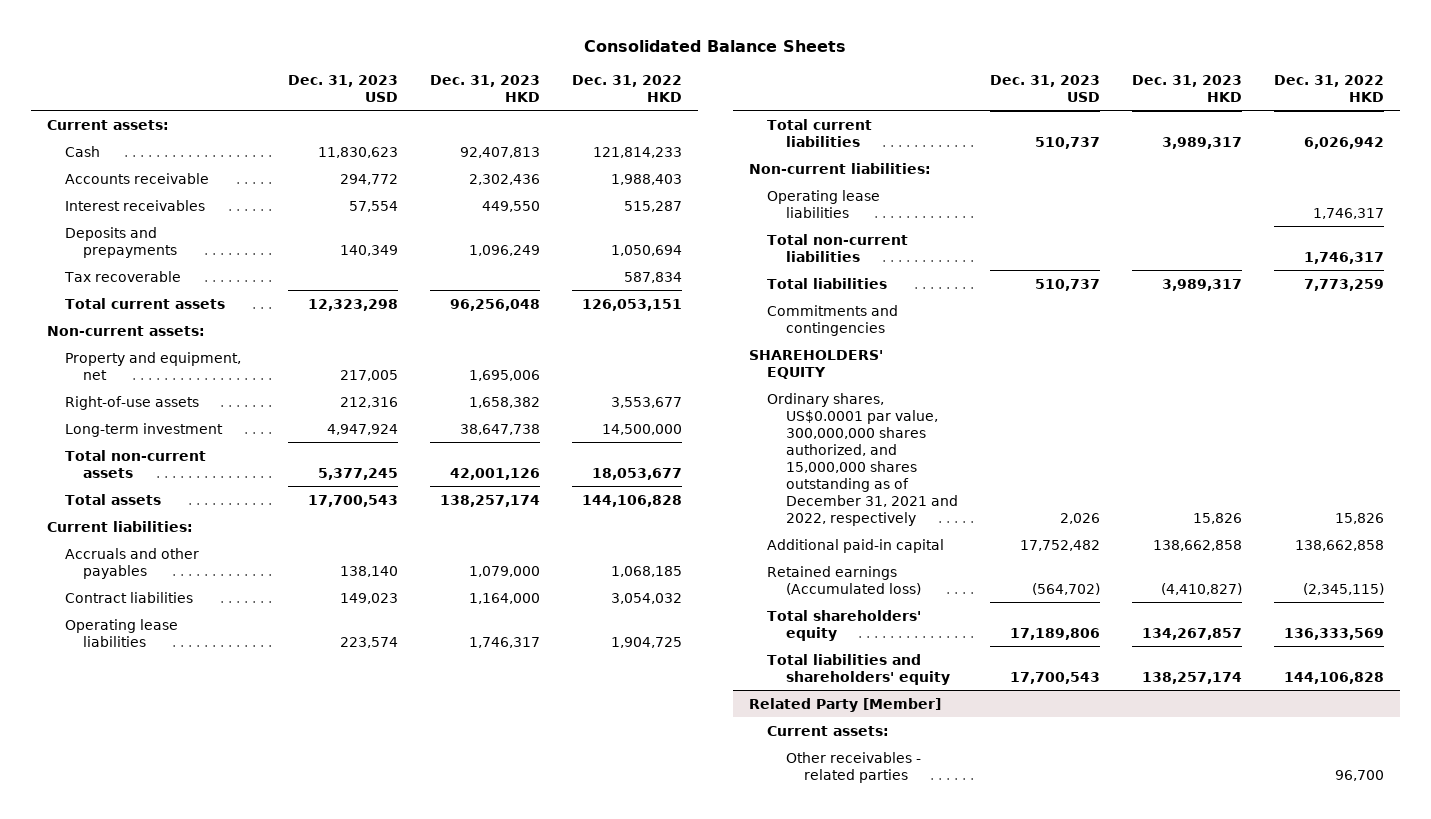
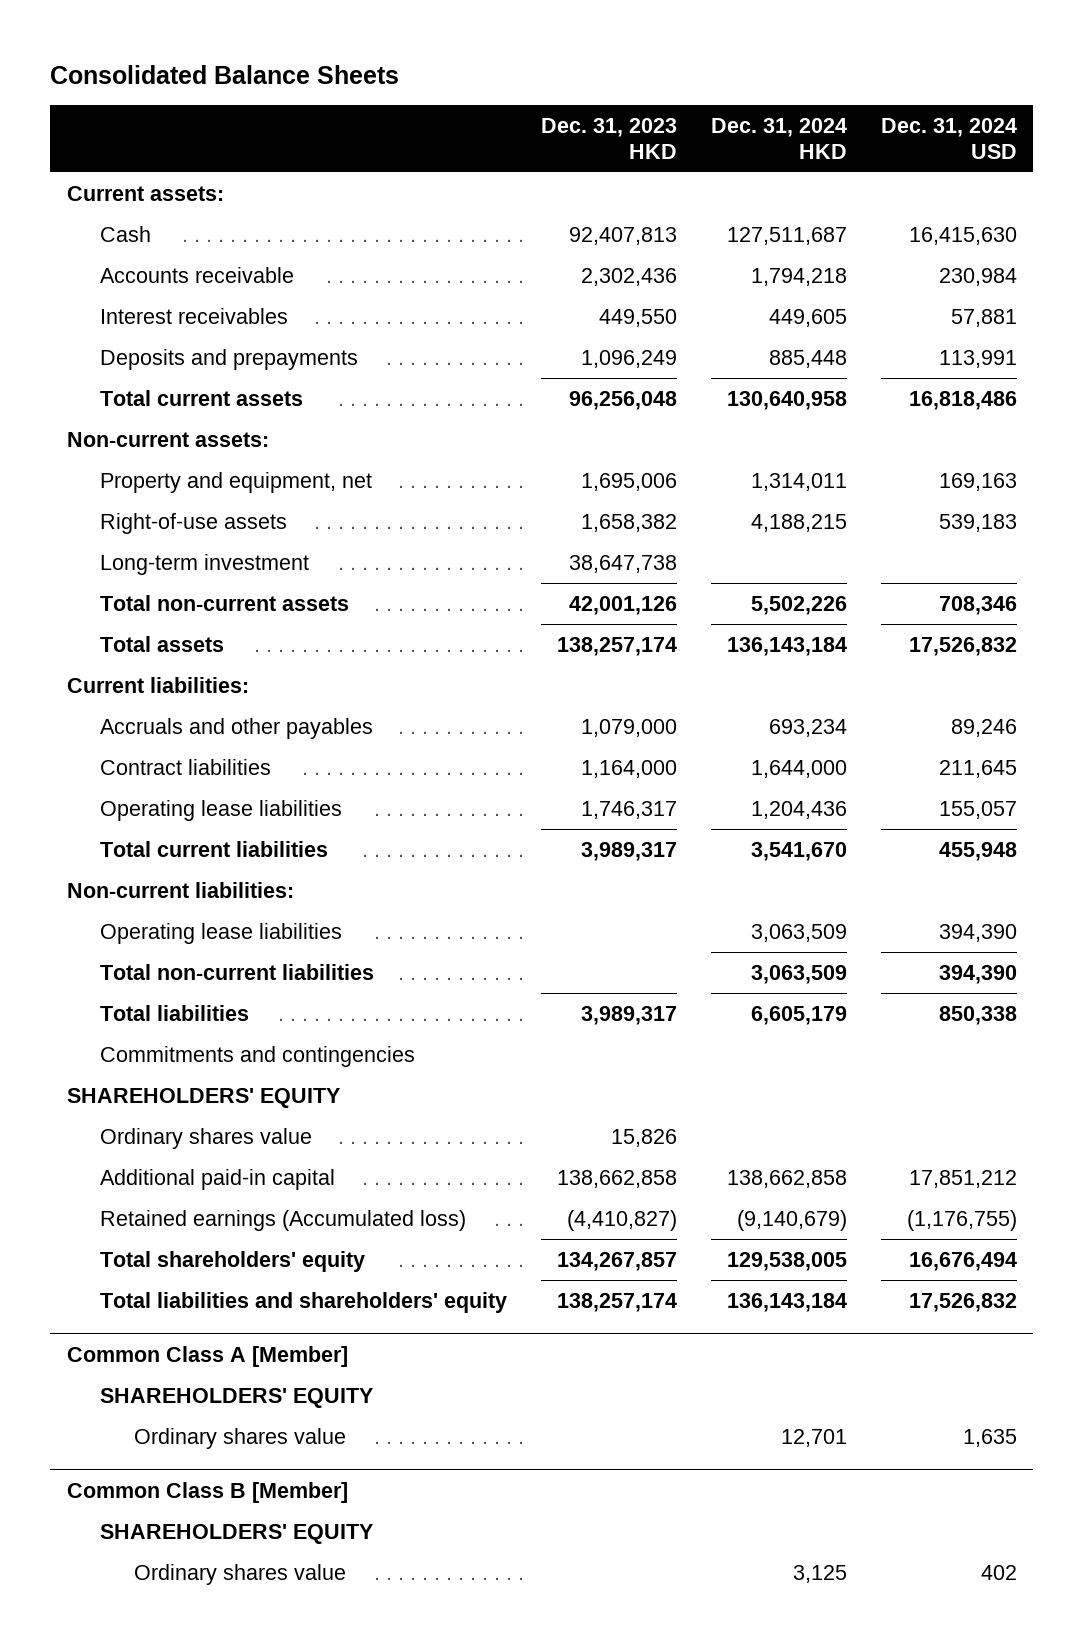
[287,74,398,102] Dec. 31, 2023 USD -> none
[572,74,683,102] Dec. 31, 2022 HKD -> none
none -> [710,118,847,159] Dec. 31, 2024 HKD
none -> [880,118,1017,159] Dec. 31, 2024 USD
[64,270,182,282] Tax recoverable -> none
[767,392,958,526] Ordinary shares, US$0.0001 par value, 300,000,000 shares authorized, and 15,000,000 shares outstanding as of December 31, 2021 and 2022, respectively -> [100,1127,313,1149] Ordinary shares value
[748,697,941,712] Related Party [Member] -> none
[767,725,890,736] Current assets: -> none
[785,751,921,783] Other receivables - related parties -> none
none -> [66,1345,348,1367] Common Class A [Member]
none -> [100,1387,374,1408] SHAREHOLDERS' EQUITY
none -> [133,1427,346,1449] Ordinary shares value
none -> [66,1481,348,1503] Common Class B [Member]
none -> [100,1523,374,1544] SHAREHOLDERS' EQUITY
none -> [133,1563,346,1585] Ordinary shares value

